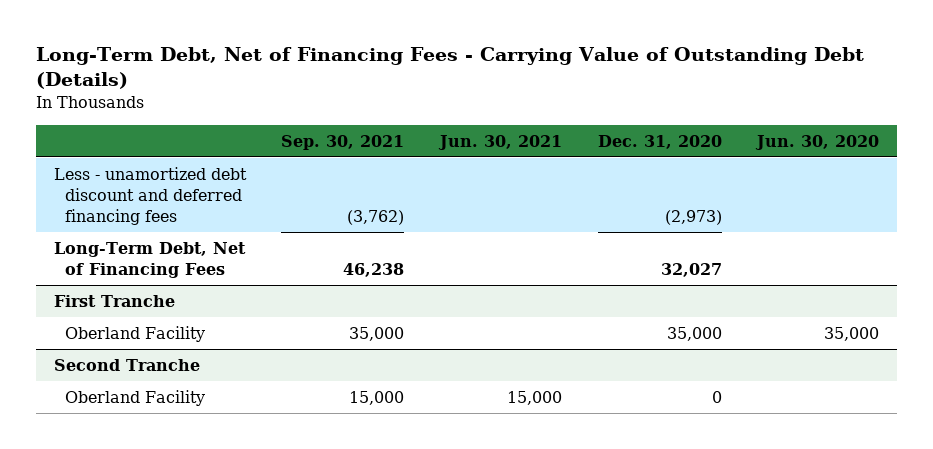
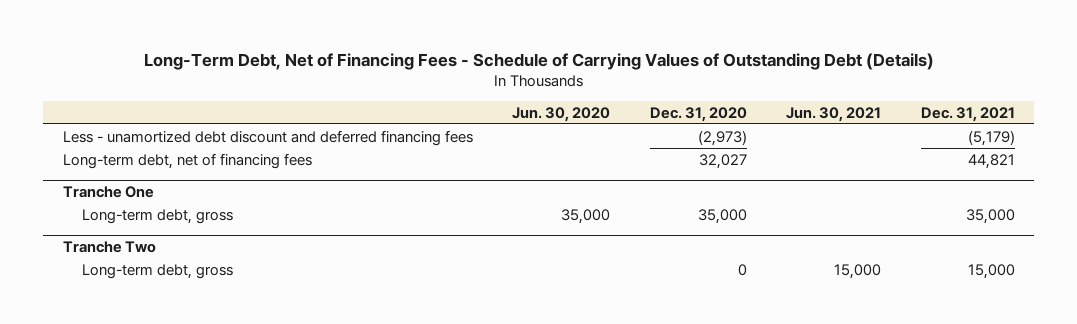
[35,47,864,90] Long-Term Debt, Net of Financing Fees - Carrying Value of Outstanding Debt (Details) -> [143,53,934,71] Long-Term Debt, Net of Financing Fees - Schedule of Carrying Values of Outstanding Debt (Details)
[281,134,405,150] Sep. 30, 2021 -> none
none -> [920,106,1015,122] Dec. 31, 2021
[53,242,246,279] Long-Term Debt, Net of Financing Fees -> [62,152,312,169] Long-term debt, net of financing fees
[53,295,175,308] First Tranche -> [62,185,154,198] Tranche One
[65,326,206,343] Oberland Facility -> [82,208,234,224] Long-term debt, gross
[53,359,200,372] Second Tranche -> [62,240,156,253] Tranche Two
[65,390,206,407] Oberland Facility -> [82,263,234,279] Long-term debt, gross

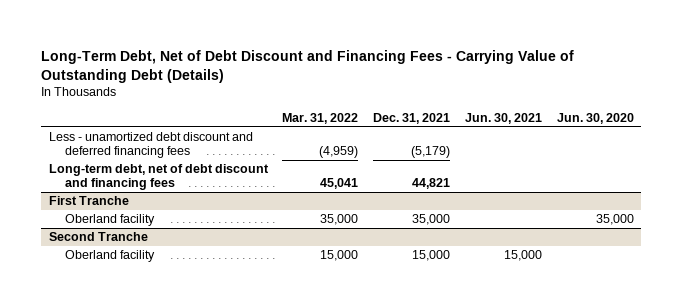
[143,53,934,71] Long-Term Debt, Net of Financing Fees - Schedule of Carrying Values of Outstanding Debt (Details) -> [41,49,575,83] Long-Term Debt, Net of Debt Discount and Financing Fees - Carrying Value of Outstanding Debt (Details)
[649,106,747,122] Dec. 31, 2020 -> none
none -> [282,112,359,124] Mar. 31, 2022
[62,152,312,169] Long-term debt, net of financing fees -> [48,164,269,191] Long-term debt, net of debt discount and financing fees
[62,185,154,198] Tranche One -> [48,196,129,206] First Tranche
[82,208,234,224] Long-term debt, gross -> [65,214,156,227] Oberland facility
[62,240,156,253] Tranche Two -> [48,232,148,242] Second Tranche
[82,263,234,279] Long-term debt, gross -> [65,250,156,263] Oberland facility

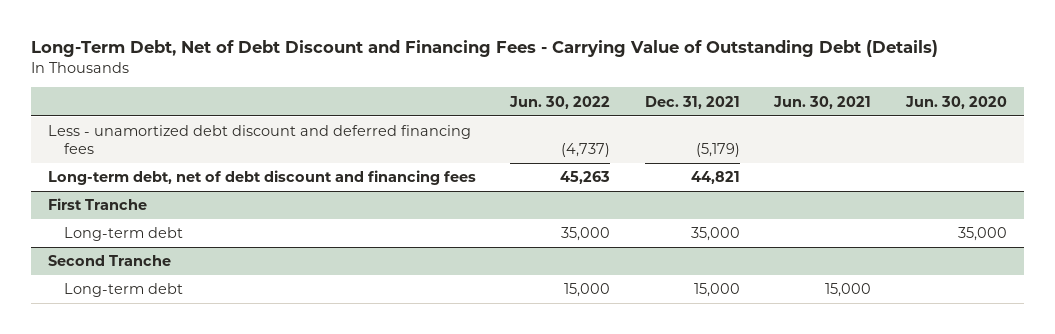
[282,112,359,124] Mar. 31, 2022 -> none
none -> [509,95,611,109] Jun. 30, 2022
[65,214,156,227] Oberland facility -> [64,227,184,242] Long-term debt
[65,250,156,263] Oberland facility -> [64,283,184,298] Long-term debt

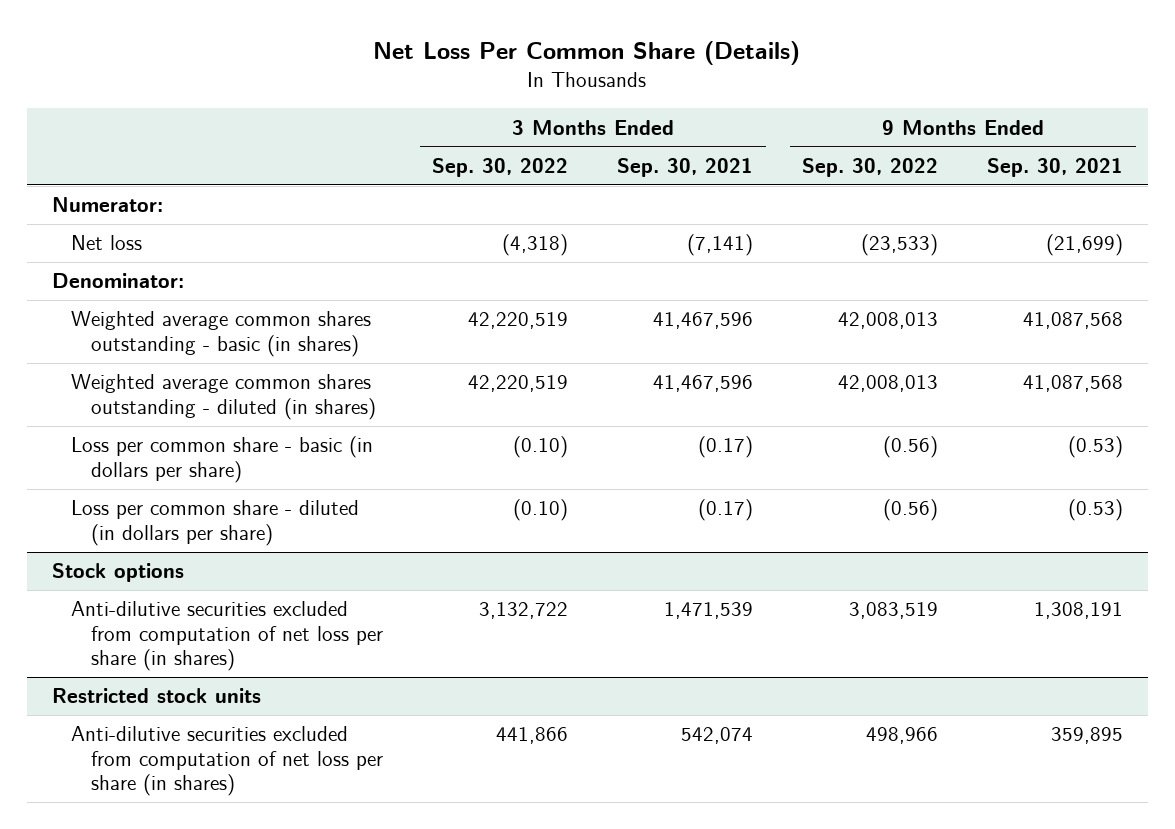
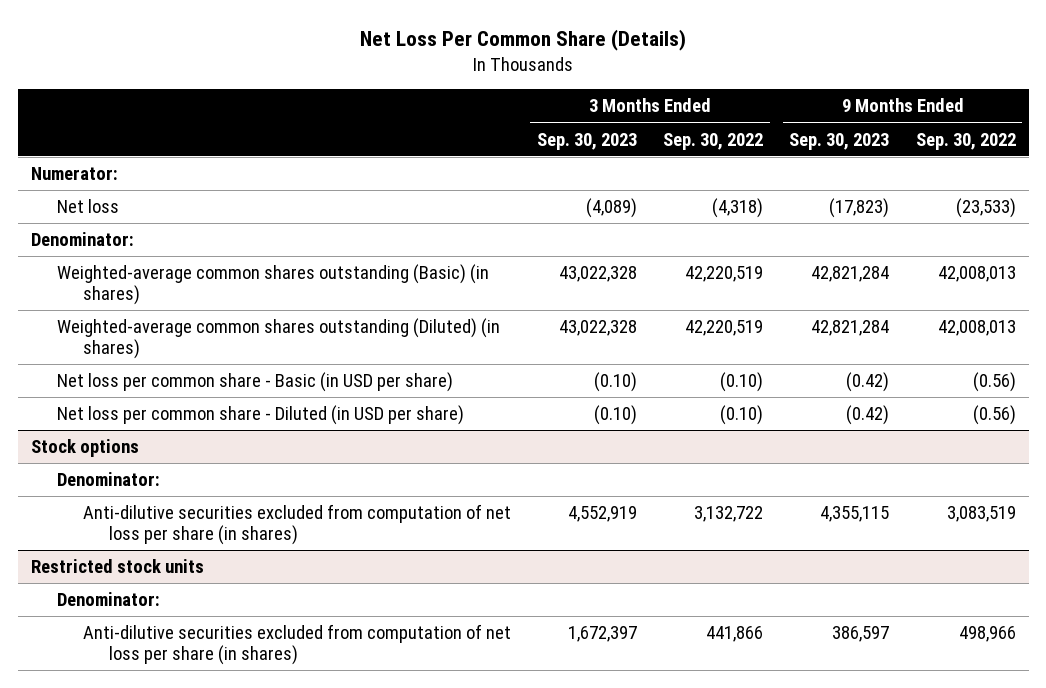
[617,158,754,178] Sep. 30, 2021 -> none
[987,158,1124,178] Sep. 30, 2021 -> none
none -> [536,132,637,150] Sep. 30, 2023
none -> [789,132,890,150] Sep. 30, 2023
[71,311,372,357] Weighted average common shares outstanding - basic (in shares) -> [56,264,489,306] Weighted-average common shares outstanding (Basic) (in shares)
[71,374,377,420] Weighted average common shares outstanding - diluted (in shares) -> [56,318,500,360] Weighted-average common shares outstanding (Diluted) (in shares)
[71,436,374,483] Loss per common share - basic (in dollars per share) -> [56,372,453,393] Net loss per common share - Basic (in USD per share)
[71,500,360,546] Loss per common share - diluted (in dollars per share) -> [56,405,464,426] Net loss per common share - Diluted (in USD per share)
none -> [56,472,160,487] Denominator:
none -> [56,592,160,607] Denominator:

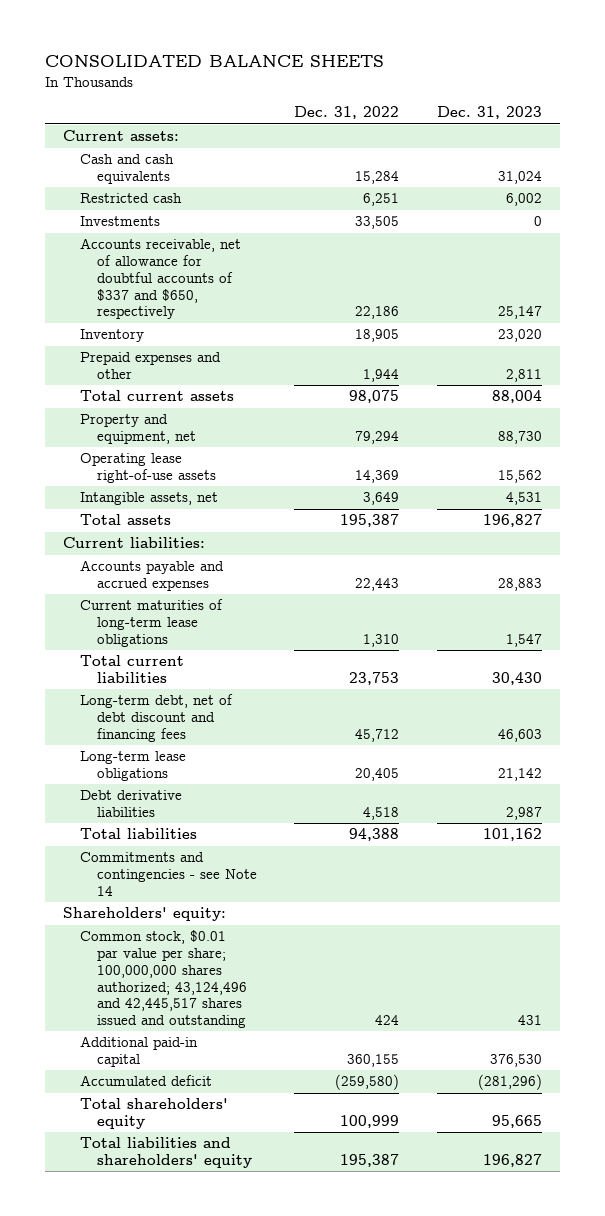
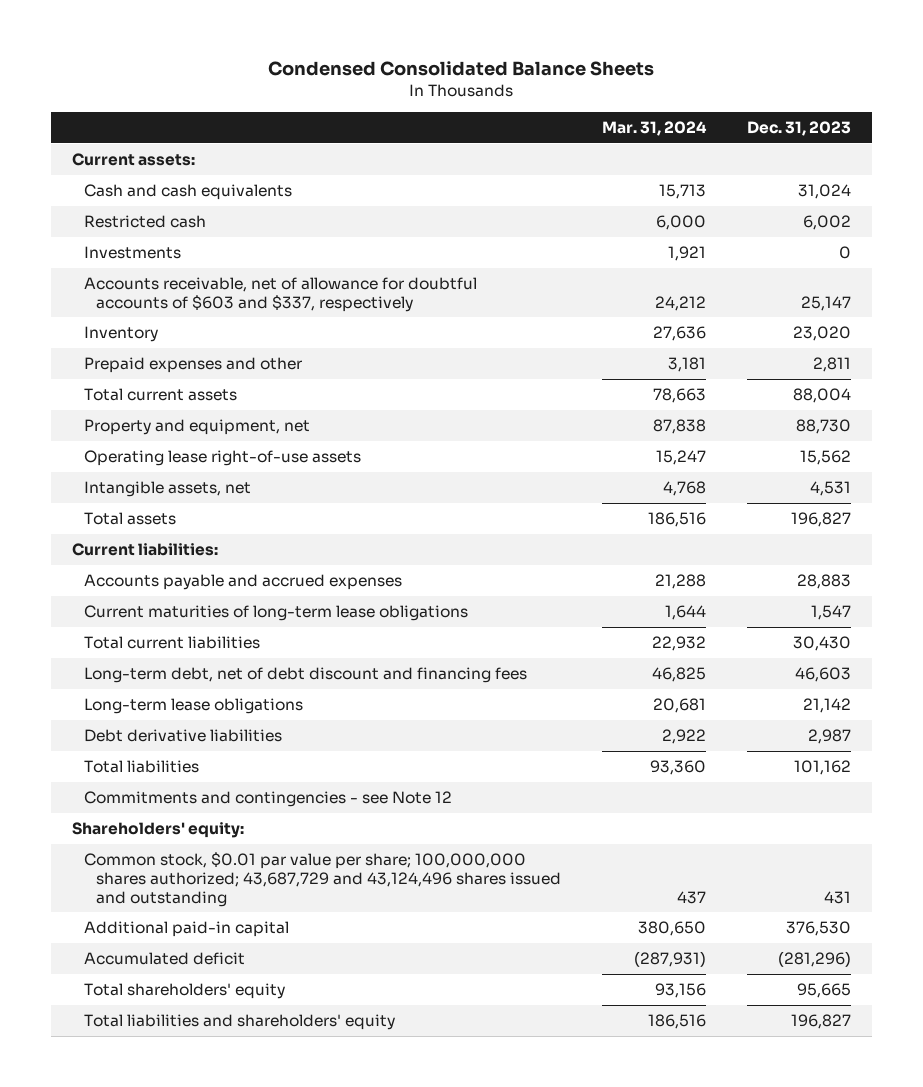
[44,55,384,68] CONSOLIDATED BALANCE SHEETS -> [268,61,655,77] Condensed Consolidated Balance Sheets
[294,106,400,120] Dec. 31, 2022 -> none
none -> [601,121,707,137] Mar. 31, 2024
[80,238,242,320] Accounts receivable, net of allowance for doubtful accounts of $337 and $650, respectively -> [83,277,477,312] Accounts receivable, net of allowance for doubtful accounts of $603 and $337, respectively
[80,852,258,896] Commitments and contingencies - see Note 14 -> [83,791,452,808] Commitments and contingencies - see Note 12
[80,930,248,1029] Common stock, $0.01 par value per share; 100,000,000 shares authorized; 43,124,496 and 42,445,517 shares issued and outstanding -> [83,852,561,907] Common stock, $0.01 par value per share; 100,000,000 shares authorized; 43,687,729 and 43,124,496 shares issued and outstanding

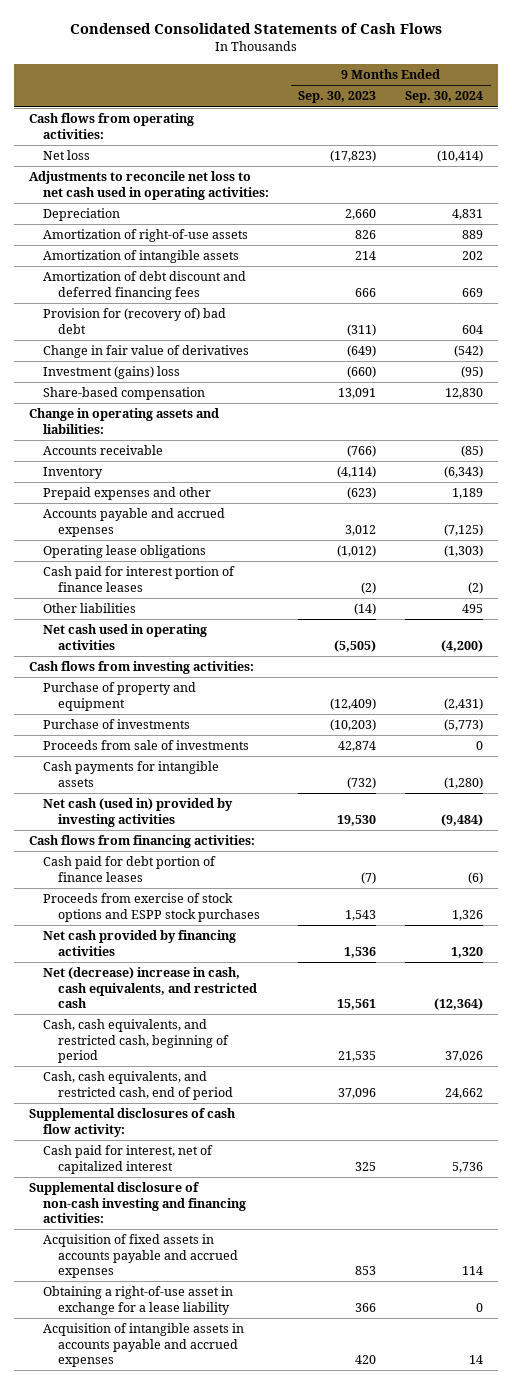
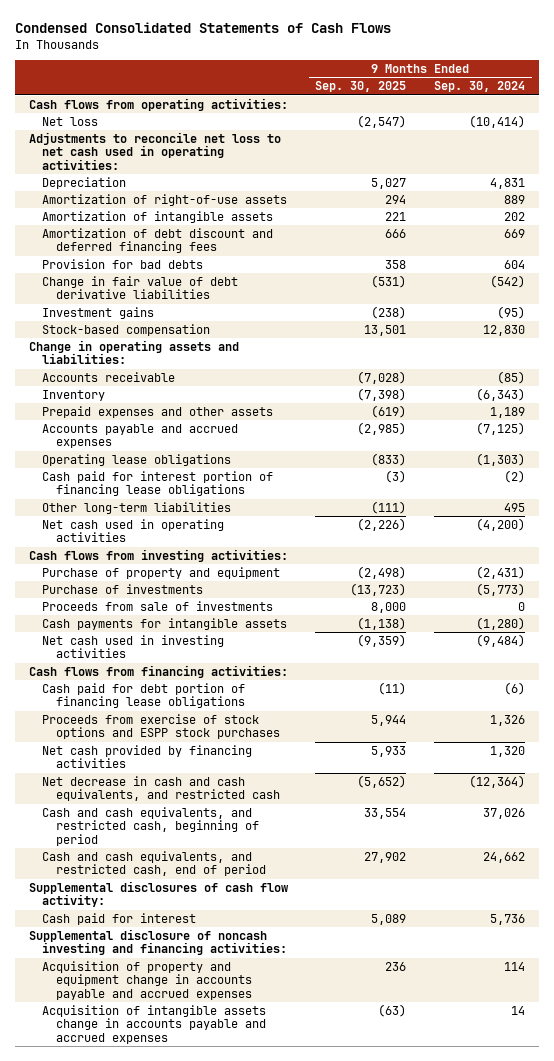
[298,91,377,104] Sep. 30, 2023 -> none
none -> [315,81,407,93] Sep. 30, 2025
[43,308,227,334] Provision for (recovery of) bad debt -> [42,258,204,269] Provision for bad debts
[43,345,250,359] Change in fair value of derivatives -> [42,275,239,300] Change in fair value of debt derivative liabilities
[43,366,181,380] Investment (gains) loss -> [42,306,155,319] Investment gains
[43,387,206,401] Share-based compensation -> [42,323,211,336] Stock-based compensation
[43,487,212,501] Prepaid expenses and other -> [42,405,274,418] Prepaid expenses and other assets
[43,566,236,592] Cash paid for interest portion of finance leases -> [42,470,274,497] Cash paid for interest portion of financing lease obligations
[43,603,137,614] Other liabilities -> [42,501,232,514] Other long-term liabilities
[43,798,234,827] Net cash (used in) provided by investing activities -> [42,634,225,659] Net cash used in investing activities
[43,856,217,882] Cash paid for debt portion of finance leases -> [42,682,246,709] Cash paid for debt portion of financing lease obligations
[43,967,257,1009] Net (decrease) increase in cash, cash equivalents, and restricted cash -> [42,775,280,802] Net decrease in cash and cash equivalents, and restricted cash
[43,1019,229,1064] Cash, cash equivalents, and restricted cash, beginning of period -> [42,806,259,846] Cash and cash equivalents, and restricted cash, beginning of period
[43,1071,233,1100] Cash, cash equivalents, and restricted cash, end of period -> [42,850,266,877] Cash and cash equivalents, and restricted cash, end of period
[43,1286,234,1315] Obtaining a right-of-use asset in exchange for a lease liability -> none
[43,1145,214,1174] Cash paid for interest, net of capitalized interest -> [42,912,197,925] Cash paid for interest
[28,1182,247,1224] Supplemental disclosure of non-cash investing and financing activities: -> [28,928,288,956] Supplemental disclosure of noncash investing and financing activities:
[43,1234,238,1279] Acquisition of fixed assets in accounts payable and accrued expenses -> [42,960,252,1000] Acquisition of property and equipment change in accounts payable and accrued expenses
[43,1323,245,1368] Acquisition of intangible assets in accounts payable and accrued expenses -> [42,1004,267,1044] Acquisition of intangible assets change in accounts payable and accrued expenses

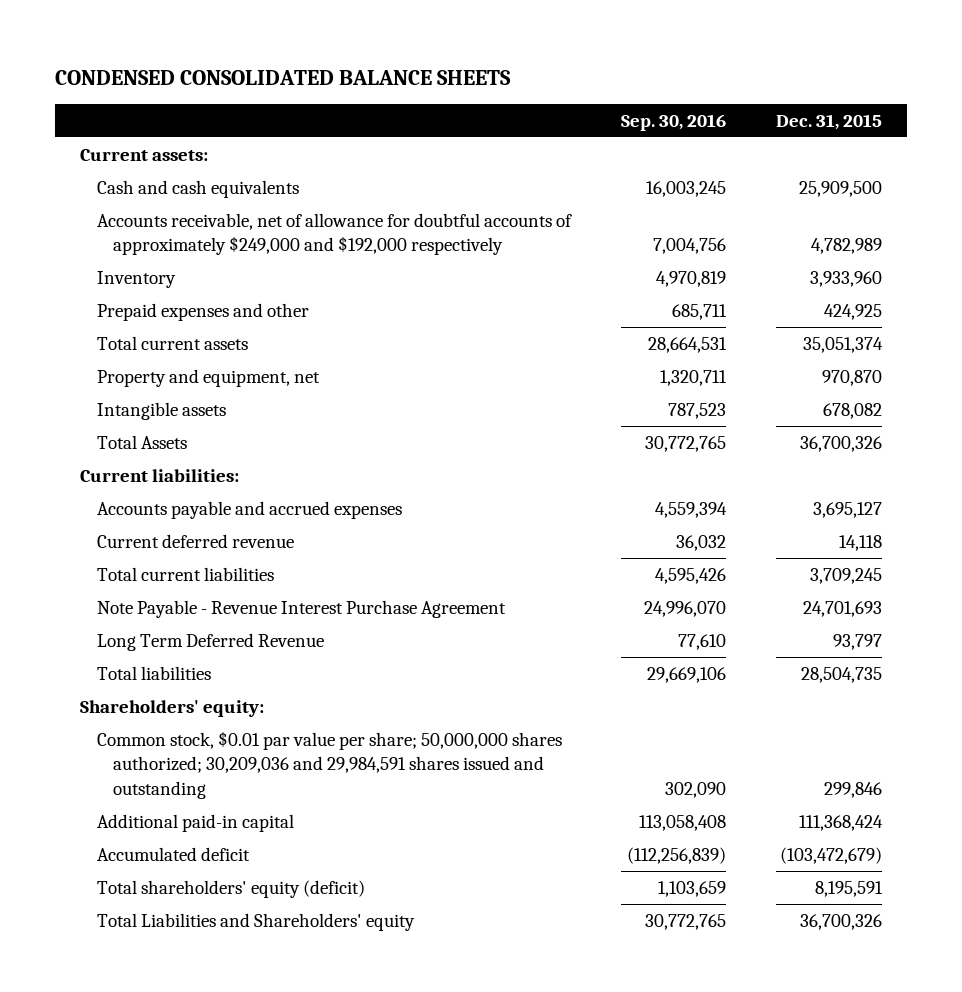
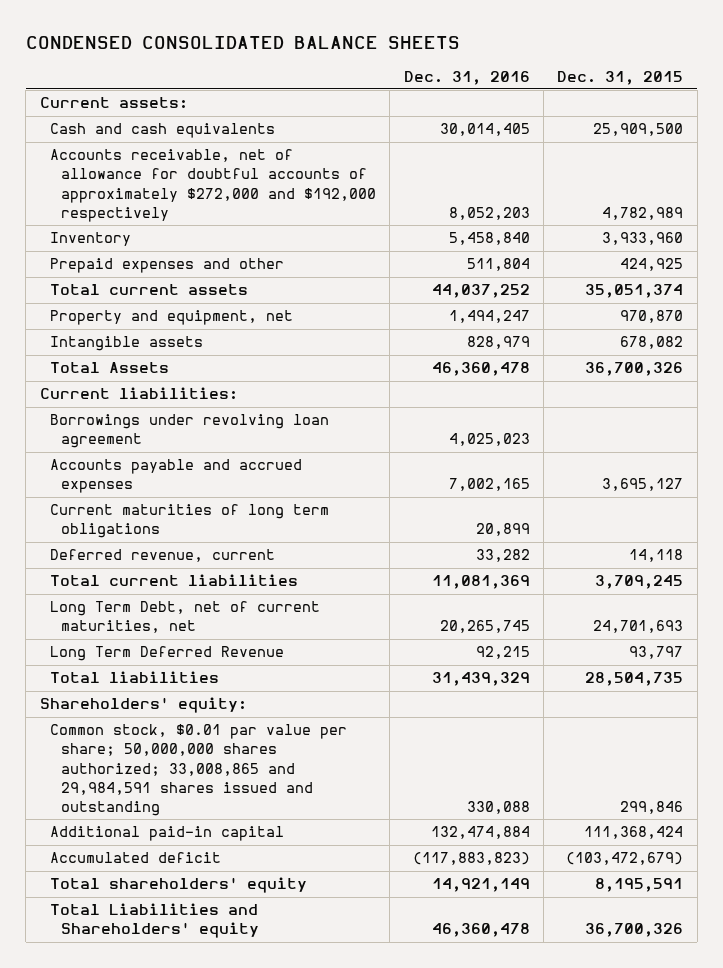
[620,113,726,131] Sep. 30, 2016 -> none
none -> [403,70,530,85] Dec. 31, 2016
[96,212,572,256] Accounts receivable, net of allowance for doubtful accounts of approximately $249,000 and $192,000 respectively -> [50,149,376,222] Accounts receivable, net of allowance for doubtful accounts of approximately $272,000 and $192,000 respectively
none -> [50,414,330,449] Borrowings under revolving loan agreement
none -> [50,504,330,539] Current maturities of long term obligations
[96,533,294,548] Current deferred revenue -> [50,549,276,563] Deferred revenue, current
[96,599,506,618] Note Payable - Revenue Interest Purchase Agreement -> [50,601,321,634] Long Term Debt, net of current maturities, net
[96,730,562,799] Common stock, $0.01 par value per share; 50,000,000 shares authorized; 30,209,036 and 29,984,591 shares issued and outstanding -> [50,724,348,816] Common stock, $0.01 par value per share; 50,000,000 shares authorized; 33,008,865 and 29,984,591 shares issued and outstanding
[96,879,365,898] Total shareholders' equity (deficit) -> [50,877,308,894] Total shareholders' equity

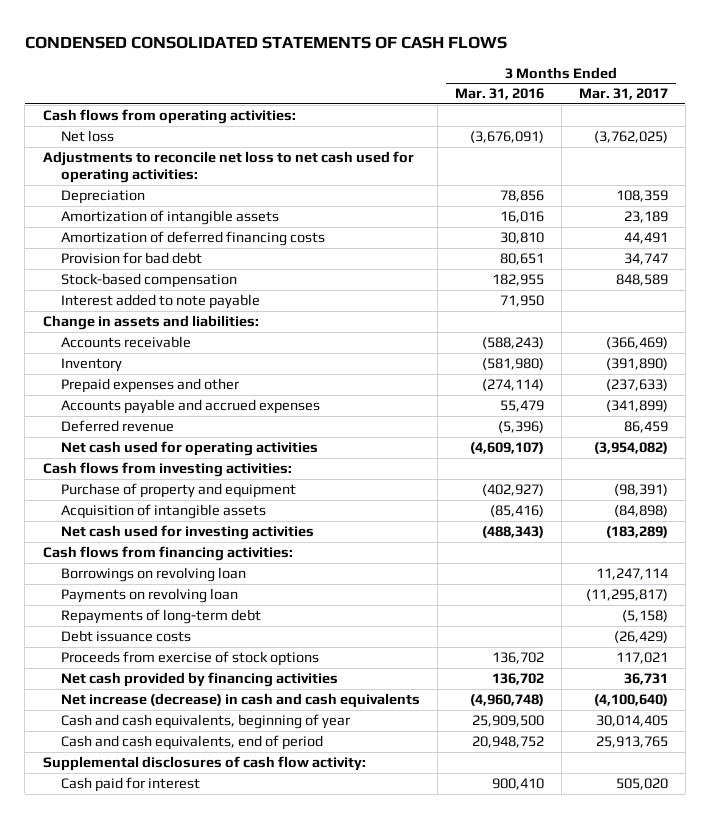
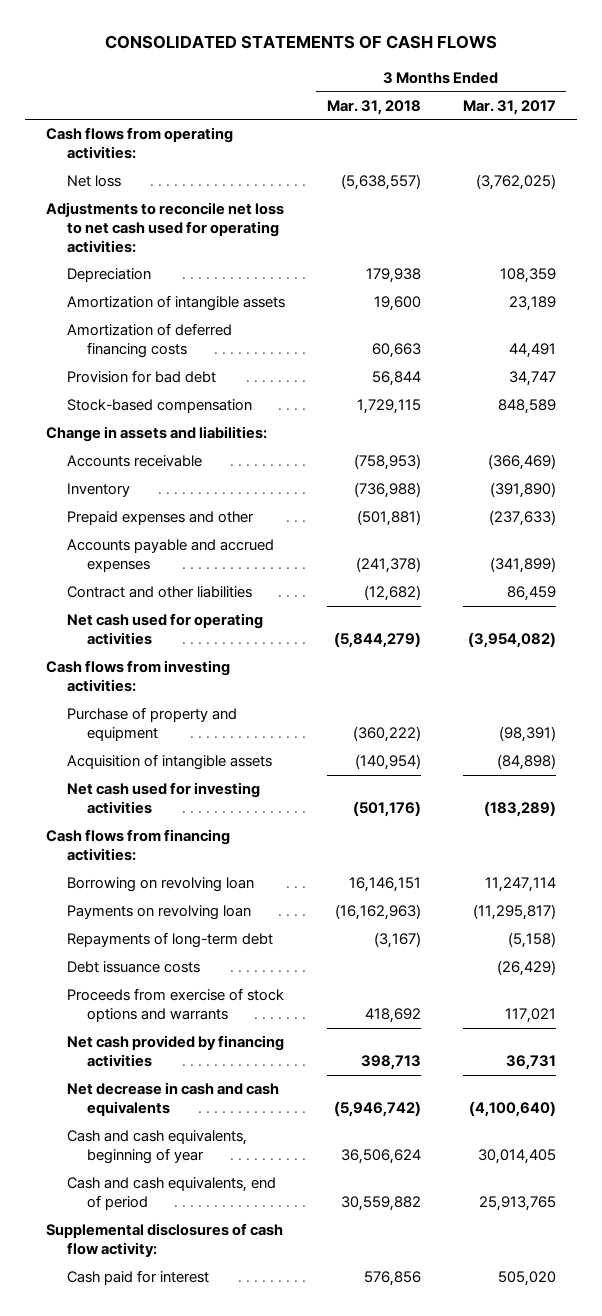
[24,35,507,49] CONDENSED CONSOLIDATED STATEMENTS OF CASH FLOWS -> [105,35,498,50] CONSOLIDATED STATEMENTS OF CASH FLOWS
[454,88,544,101] Mar. 31, 2016 -> none
none -> [326,99,421,115] Mar. 31, 2018
[60,294,260,310] Interest added to note payable -> none
[60,420,174,433] Deferred revenue -> [66,586,252,599] Contract and other liabilities
[60,567,246,583] Borrowings on revolving loan -> [66,877,254,893] Borrowing on revolving loan
[60,651,319,667] Proceeds from exercise of stock options -> [66,988,284,1022] Proceeds from exercise of stock options and warrants
[60,693,420,709] Net increase (decrease) in cash and cash equivalents -> [66,1082,279,1116] Net decrease in cash and cash equivalents

